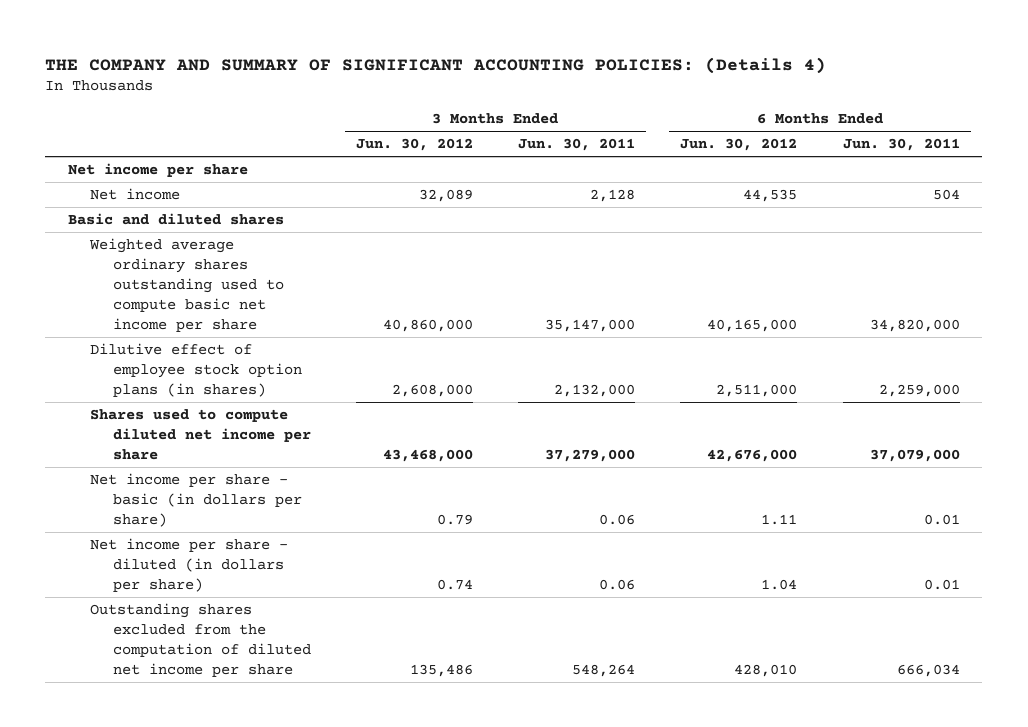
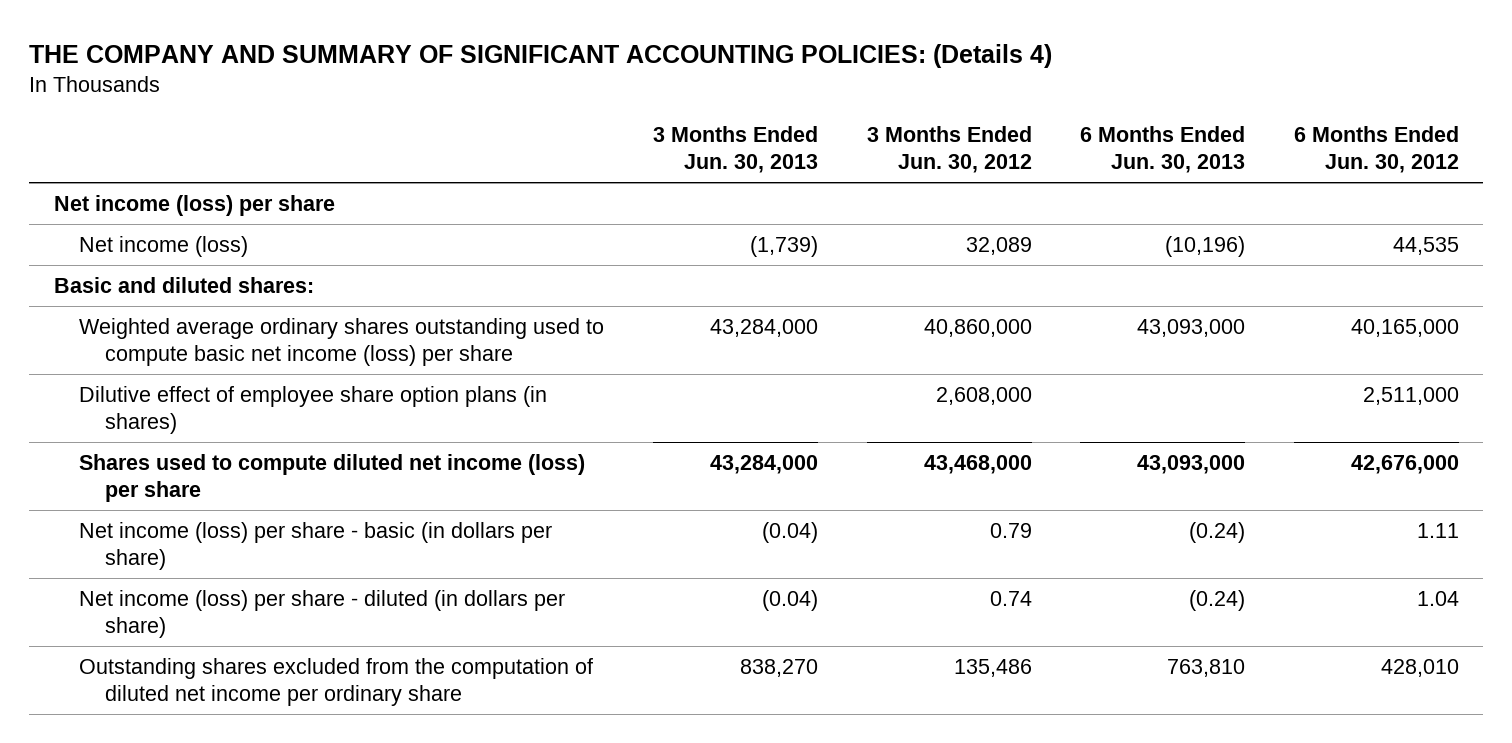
[518,138,636,152] Jun. 30, 2011 -> none
[842,138,960,152] Jun. 30, 2011 -> none
none -> [653,125,819,174] 3 Months Ended Jun. 30, 2013
none -> [1080,125,1246,174] 6 Months Ended Jun. 30, 2013
[68,163,249,178] Net income per share -> [53,194,335,216] Net income (loss) per share
[90,188,181,201] Net income -> [79,235,249,257] Net income (loss)
[68,213,285,226] Basic and diluted shares -> [53,276,314,293] Basic and diluted shares:
[89,238,284,333] Weighted average ordinary shares outstanding used to compute basic net income per share -> [79,317,605,367] Weighted average ordinary shares outstanding used to compute basic net income (loss) per share
[90,343,302,398] Dilutive effect of employee stock option plans (in shares) -> [79,385,548,435] Dilutive effect of employee share option plans (in shares)
[90,409,311,461] Shares used to compute diluted net income per share -> [79,453,586,503] Shares used to compute diluted net income (loss) per share
[90,473,302,528] Net income per share - basic (in dollars per share) -> [79,521,553,571] Net income (loss) per share - basic (in dollars per share)
[90,538,289,593] Net income per share - diluted (in dollars per share) -> [79,589,566,639] Net income (loss) per share - diluted (in dollars per share)
[90,603,311,678] Outstanding shares excluded from the computation of diluted net income per share -> [79,657,594,707] Outstanding shares excluded from the computation of diluted net income per ordinary share

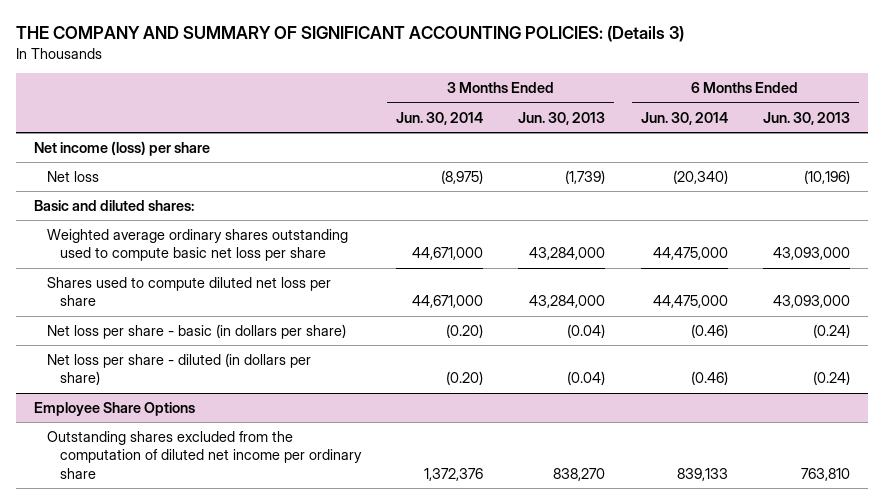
[29,43,1053,68] THE COMPANY AND SUMMARY OF SIGNIFICANT ACCOUNTING POLICIES: (Details 4) -> [15,25,684,42] THE COMPANY AND SUMMARY OF SIGNIFICANT ACCOUNTING POLICIES: (Details 3)
[866,125,1032,174] 3 Months Ended Jun. 30, 2012 -> none
[1293,125,1459,174] 6 Months Ended Jun. 30, 2012 -> none
none -> [396,111,484,125] Jun. 30, 2014
none -> [640,111,728,125] Jun. 30, 2014
[79,235,249,257] Net income (loss) -> [46,171,99,183] Net loss
[79,385,548,435] Dilutive effect of employee share option plans (in shares) -> none
[79,317,605,367] Weighted average ordinary shares outstanding used to compute basic net income (loss) per share -> [46,229,348,262] Weighted average ordinary shares outstanding used to compute basic net loss per share
[79,453,586,503] Shares used to compute diluted net income (loss) per share -> [46,277,331,307] Shares used to compute diluted net loss per share
[79,521,553,571] Net income (loss) per share - basic (in dollars per share) -> [46,324,346,340] Net loss per share - basic (in dollars per share)
[79,589,566,639] Net income (loss) per share - diluted (in dollars per share) -> [46,353,311,386] Net loss per share - diluted (in dollars per share)
none -> [33,402,195,417] Employee Share Options

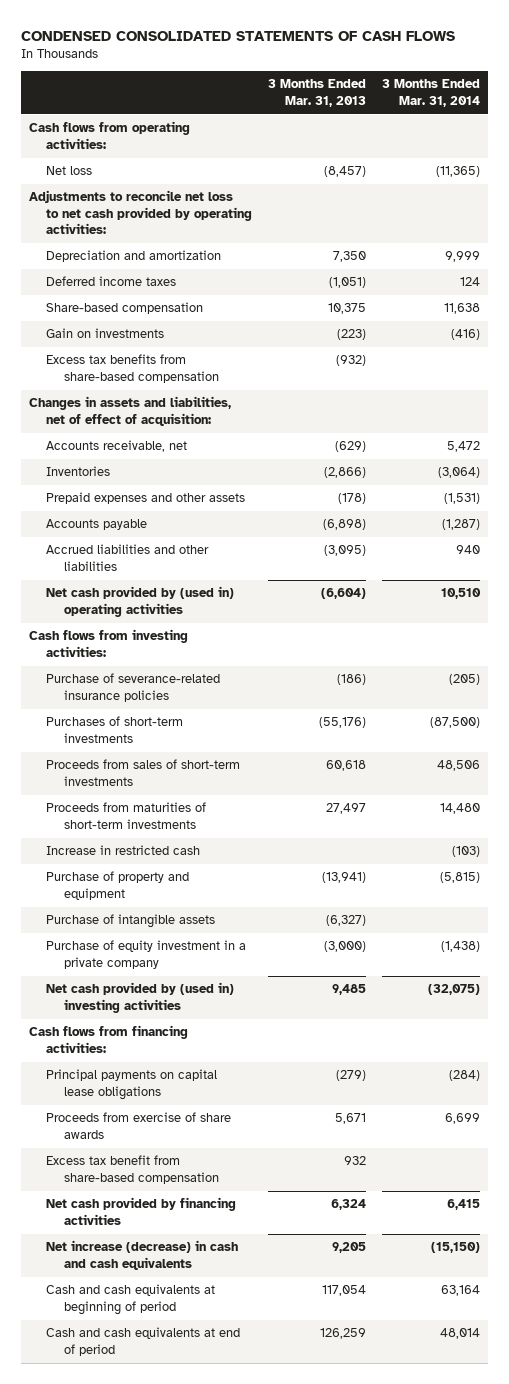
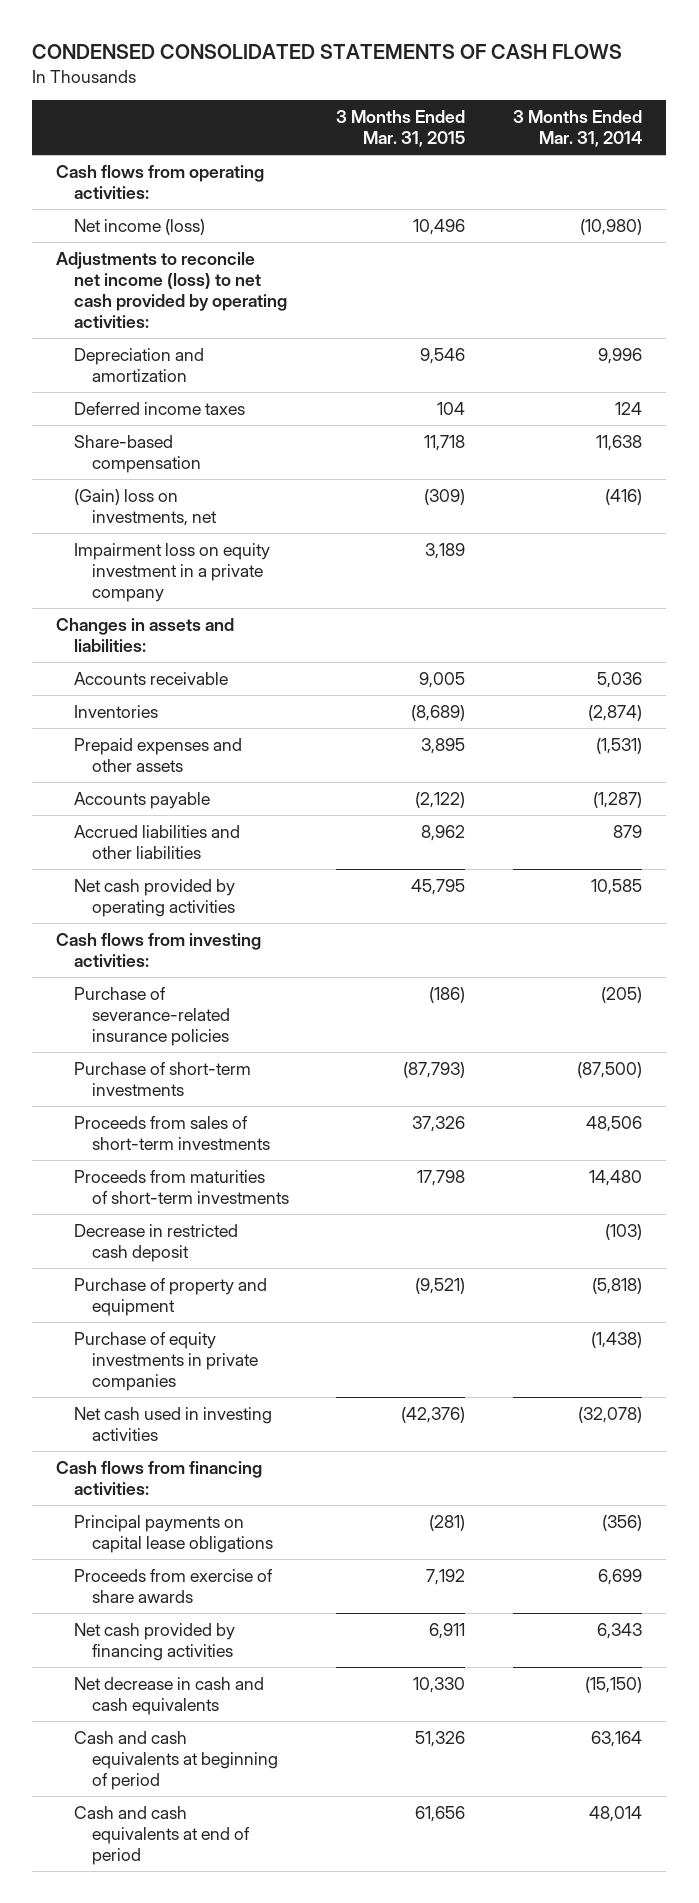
[268,79,367,107] 3 Months Ended Mar. 31, 2013 -> none
none -> [336,109,466,147] 3 Months Ended Mar. 31, 2015
[46,166,93,176] Net loss -> [73,218,205,235] Net income (loss)
[436,166,481,178] (11,365) -> [580,218,643,235] (10,980)
[28,190,253,235] Adjustments to reconcile net loss to net cash provided by operating activities: -> [56,251,287,328] Adjustments to reconcile net income (loss) to net cash provided by operating activities:
[445,251,481,263] 9,999 -> [598,347,643,364] 9,996
[46,354,219,383] Excess tax benefits from share-based compensation -> none
[46,328,165,339] Gain on investments -> [73,488,217,526] (Gain) loss on investments, net
none -> [73,542,270,602] Impairment loss on equity investment in a private company
[28,396,231,426] Changes in assets and liabilities, net of effect of acquisition: -> [56,617,235,652] Changes in assets and liabilities:
[46,440,188,453] Accounts receivable, net -> [73,671,228,685] Accounts receivable
[447,441,481,453] 5,472 -> [597,671,643,688] 5,036
[438,467,481,479] (3,064) -> [588,704,643,721] (2,874)
[456,545,481,555] 940 -> [613,824,643,838] 879
[46,586,235,617] Net cash provided by (used in) operating activities -> [73,878,235,917] Net cash provided by operating activities
[441,588,482,600] 10,510 -> [591,878,643,895] 10,585
[46,716,184,743] Purchases of short-term investments -> [73,1061,251,1096] Purchase of short-term investments
[46,914,216,929] Purchase of intangible assets -> none
[46,845,201,856] Increase in restricted cash -> [73,1223,238,1262] Decrease in restricted cash deposit
[440,872,481,884] (5,815) -> [592,1277,643,1294] (5,818)
[46,940,247,969] Purchase of equity investment in a private company -> [73,1331,258,1391] Purchase of equity investments in private companies
[46,982,235,1013] Net cash provided by (used in) investing activities -> [73,1406,272,1441] Net cash used in investing activities
[428,984,481,996] (32,075) -> [578,1406,643,1423] (32,078)
[449,1070,481,1082] (284) -> [602,1514,643,1531] (356)
[46,1155,219,1184] Excess tax benefit from share-based compensation -> none
[447,1199,481,1211] 6,415 -> [597,1622,643,1639] 6,343
[46,1240,239,1270] Net increase (decrease) in cash and cash equivalents -> [73,1676,264,1715] Net decrease in cash and cash equivalents

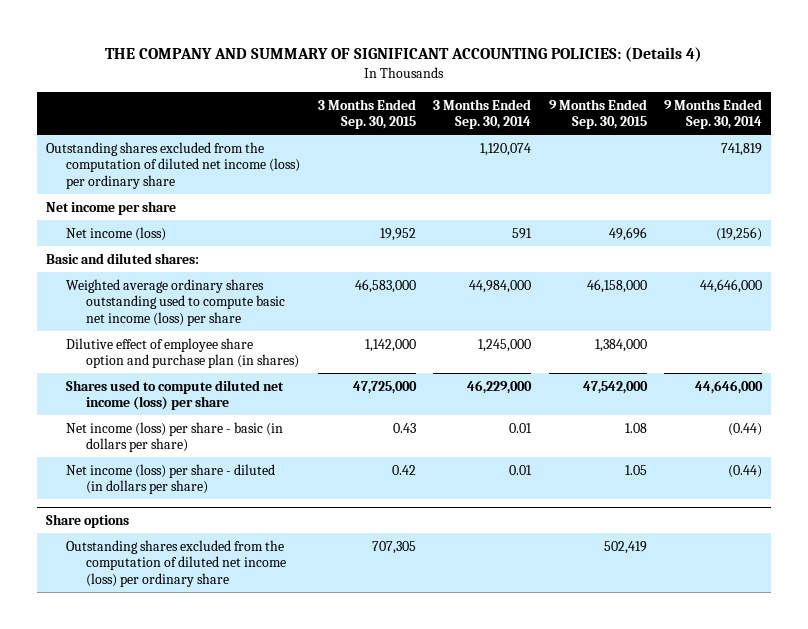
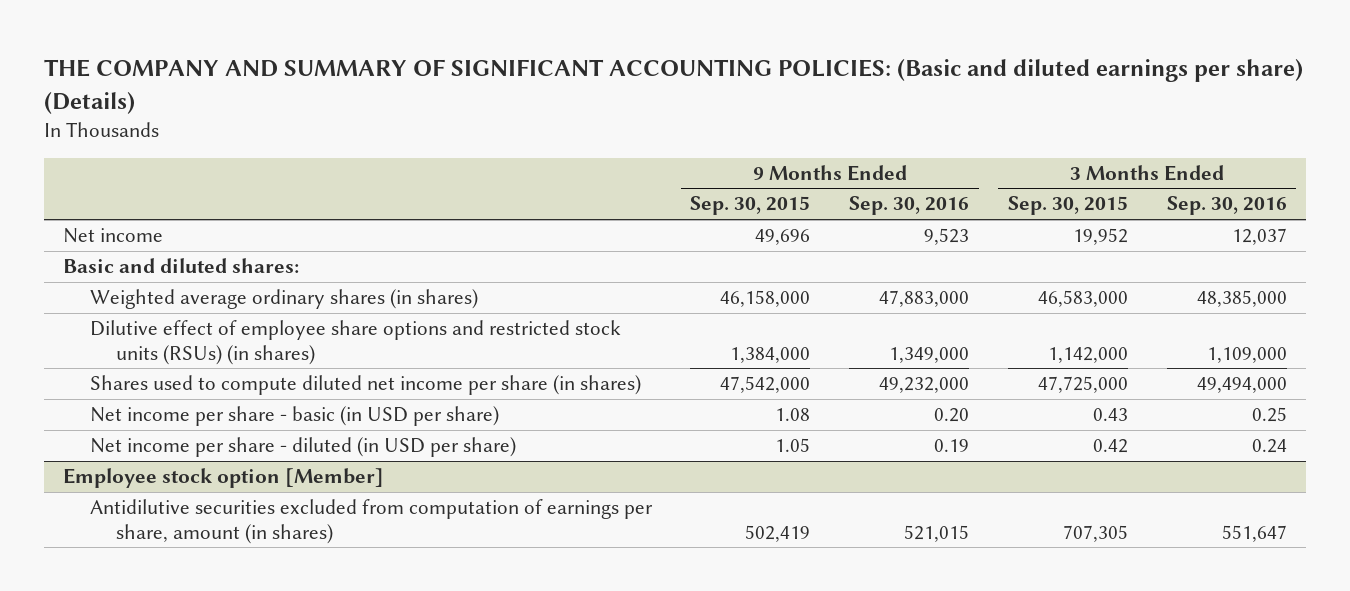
[105,47,703,63] THE COMPANY AND SUMMARY OF SIGNIFICANT ACCOUNTING POLICIES: (Details 4) -> [44,59,1304,114] THE COMPANY AND SUMMARY OF SIGNIFICANT ACCOUNTING POLICIES: (Basic and diluted earnings per share) (Details)
[433,98,532,130] 3 Months Ended Sep. 30, 2014 -> none
[663,98,762,130] 9 Months Ended Sep. 30, 2014 -> none
none -> [849,196,970,216] Sep. 30, 2016
none -> [1166,196,1287,216] Sep. 30, 2016
[46,141,301,189] Outstanding shares excluded from the computation of diluted net income (loss) per ordinary share -> none
[46,200,177,215] Net income per share -> none
[66,226,167,241] Net income (loss) -> [63,228,164,244] Net income
[66,278,286,326] Weighted average ordinary shares outstanding used to compute basic net income (loss) per share -> [89,289,478,310] Weighted average ordinary shares (in shares)
[66,337,300,369] Dilutive effect of employee share option and purchase plan (in shares) -> [89,320,621,365] Dilutive effect of employee share options and restricted stock units (RSUs) (in shares)
[66,379,285,411] Shares used to compute diluted net income (loss) per share -> [89,375,641,396] Shares used to compute diluted net income per share (in shares)
[66,421,284,453] Net income (loss) per share - basic (in dollars per share) -> [89,406,499,427] Net income per share - basic (in USD per share)
[66,463,276,495] Net income (loss) per share - diluted (in dollars per share) -> [89,437,516,458] Net income per share - diluted (in USD per share)
[46,513,130,528] Share options -> [63,468,385,489] Employee stock option [Member]
[66,539,287,587] Outstanding shares excluded from the computation of diluted net income (loss) per ordinary share -> [89,499,653,544] Antidilutive securities excluded from computation of earnings per share, amount (in shares)

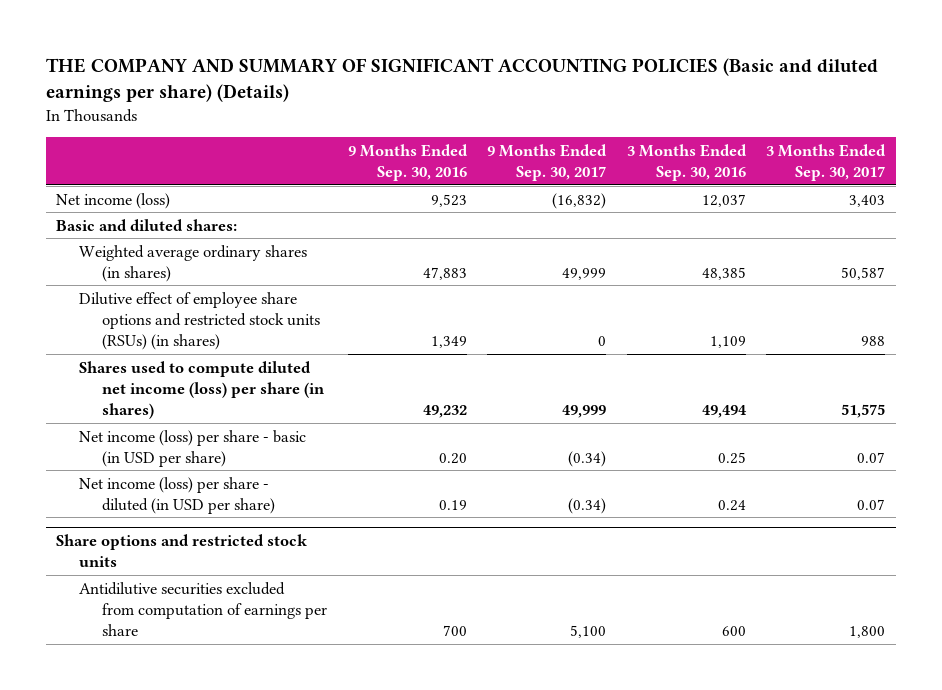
[44,59,1304,114] THE COMPANY AND SUMMARY OF SIGNIFICANT ACCOUNTING POLICIES: (Basic and diluted earnings per share) (Details) -> [46,58,879,103] THE COMPANY AND SUMMARY OF SIGNIFICANT ACCOUNTING POLICIES (Basic and diluted earnings per share) (Details)
[690,196,811,216] Sep. 30, 2015 -> none
[1007,196,1128,216] Sep. 30, 2015 -> none
none -> [487,143,608,182] 9 Months Ended Sep. 30, 2017
none -> [766,143,887,182] 3 Months Ended Sep. 30, 2017
[63,228,164,244] Net income -> [56,192,171,209] Net income (loss)
[879,290,970,308] 47,883,000 -> [422,266,467,280] 47,883
[1196,290,1287,308] 48,385,000 -> [701,266,746,280] 48,385
[889,346,970,363] 1,349,000 -> [430,335,467,348] 1,349
[1206,346,1287,363] 1,109,000 -> [709,335,746,348] 1,109
[89,375,641,396] Shares used to compute diluted net income per share (in shares) -> [79,360,326,419] Shares used to compute diluted net income (loss) per share (in shares)
[879,377,970,394] 49,232,000 -> [422,404,467,418] 49,232
[1196,377,1287,394] 49,494,000 -> [701,404,747,418] 49,494
[89,406,499,427] Net income per share - basic (in USD per share) -> [79,429,307,467] Net income (loss) per share - basic (in USD per share)
[89,437,516,458] Net income per share - diluted (in USD per share) -> [79,476,276,514] Net income (loss) per share - diluted (in USD per share)
[63,468,385,489] Employee stock option [Member] -> [56,534,308,568] Share options and restricted stock units
[89,499,653,544] Antidilutive securities excluded from computation of earnings per share, amount (in shares) -> [79,581,328,636] Antidilutive securities excluded from computation of earnings per share
[904,524,970,542] 521,015 -> [442,624,467,636] 700
[1221,524,1287,542] 551,647 -> [721,625,746,636] 600

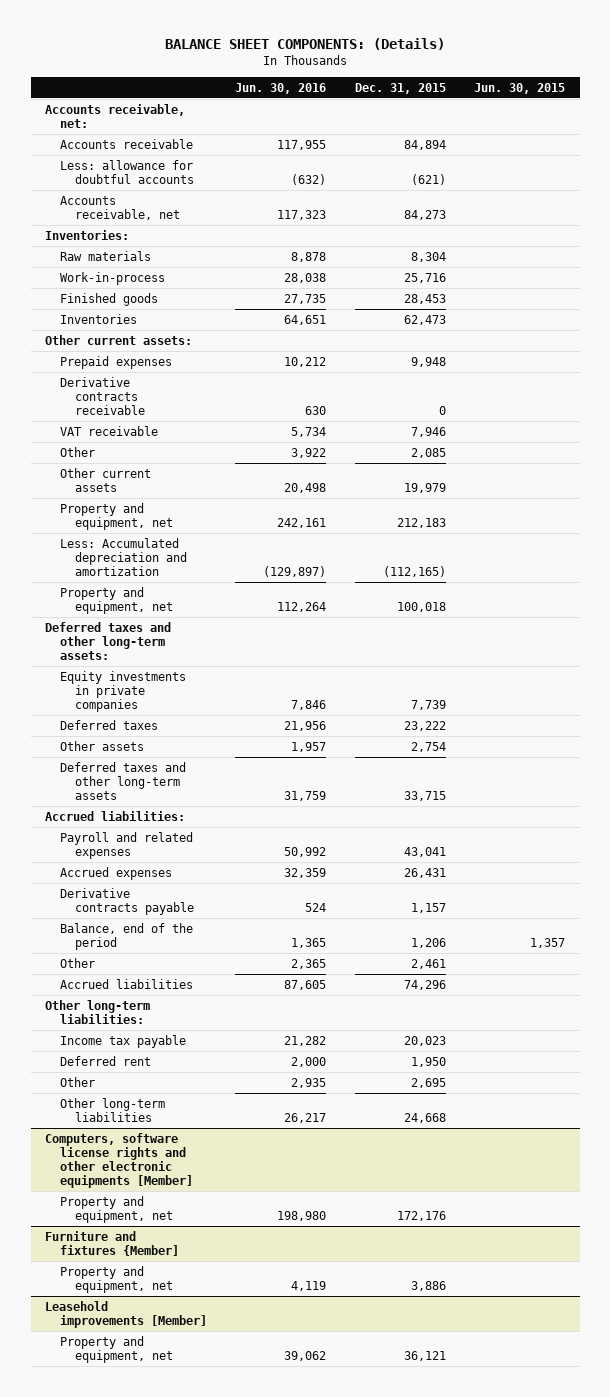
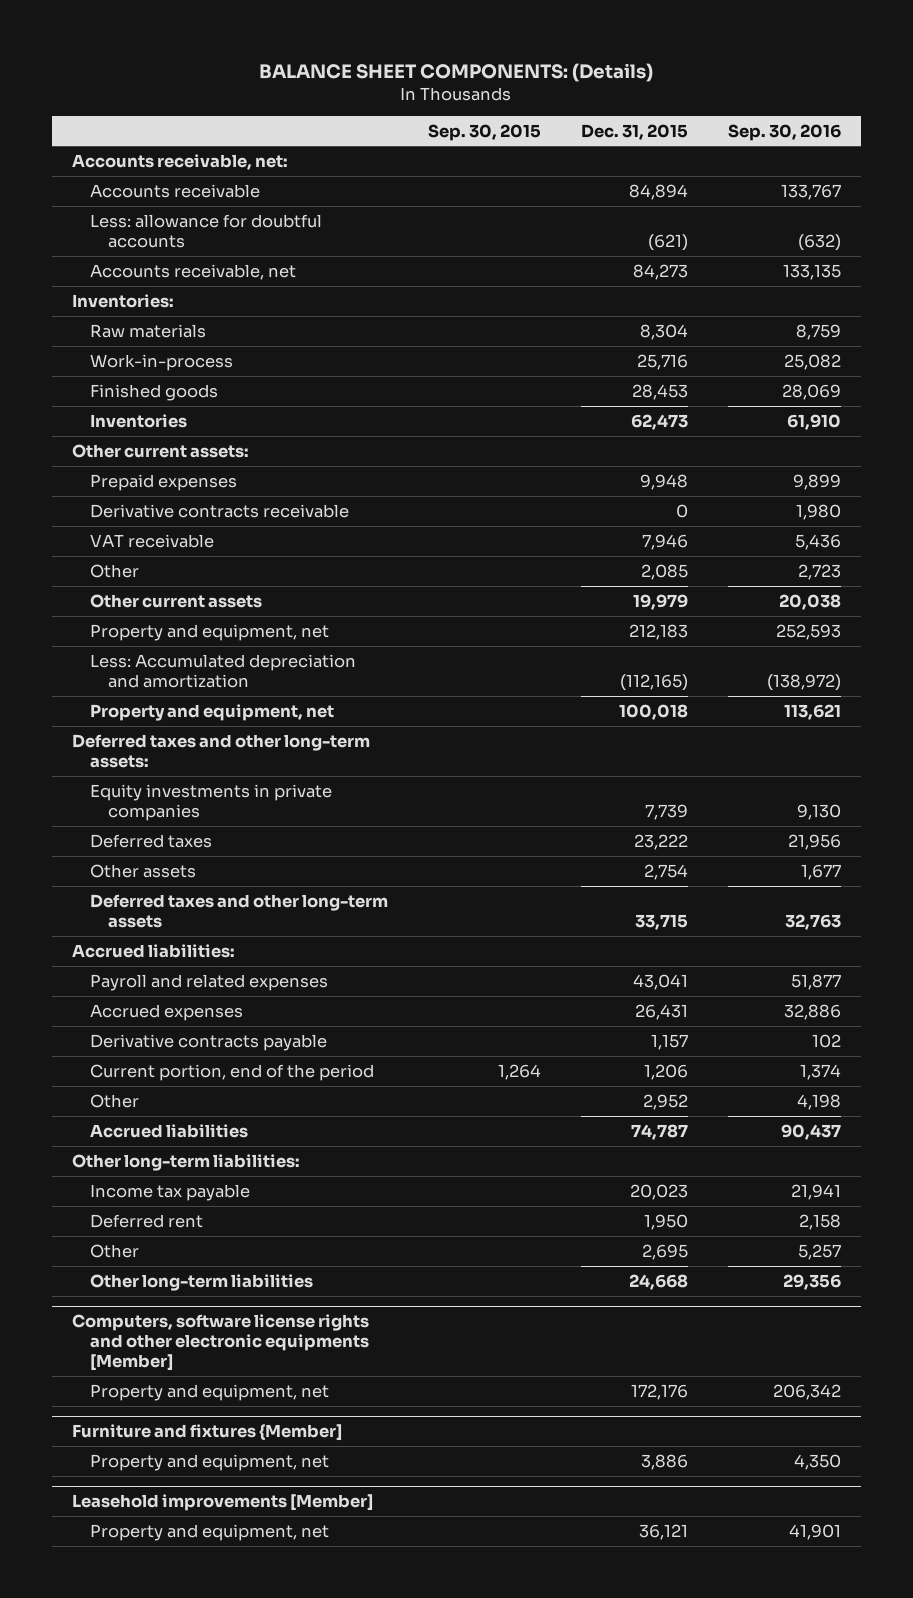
[235,82,327,94] Jun. 30, 2016 -> none
[474,82,566,94] Jun. 30, 2015 -> none
none -> [428,123,542,141] Sep. 30, 2015
none -> [727,123,841,141] Sep. 30, 2016
[59,922,193,950] Balance, end of the period -> [90,1063,375,1081] Current portion, end of the period
[410,958,446,969] 2,461 -> [642,1093,688,1110] 2,952
[403,979,446,990] 74,296 -> [630,1123,688,1140] 74,787

